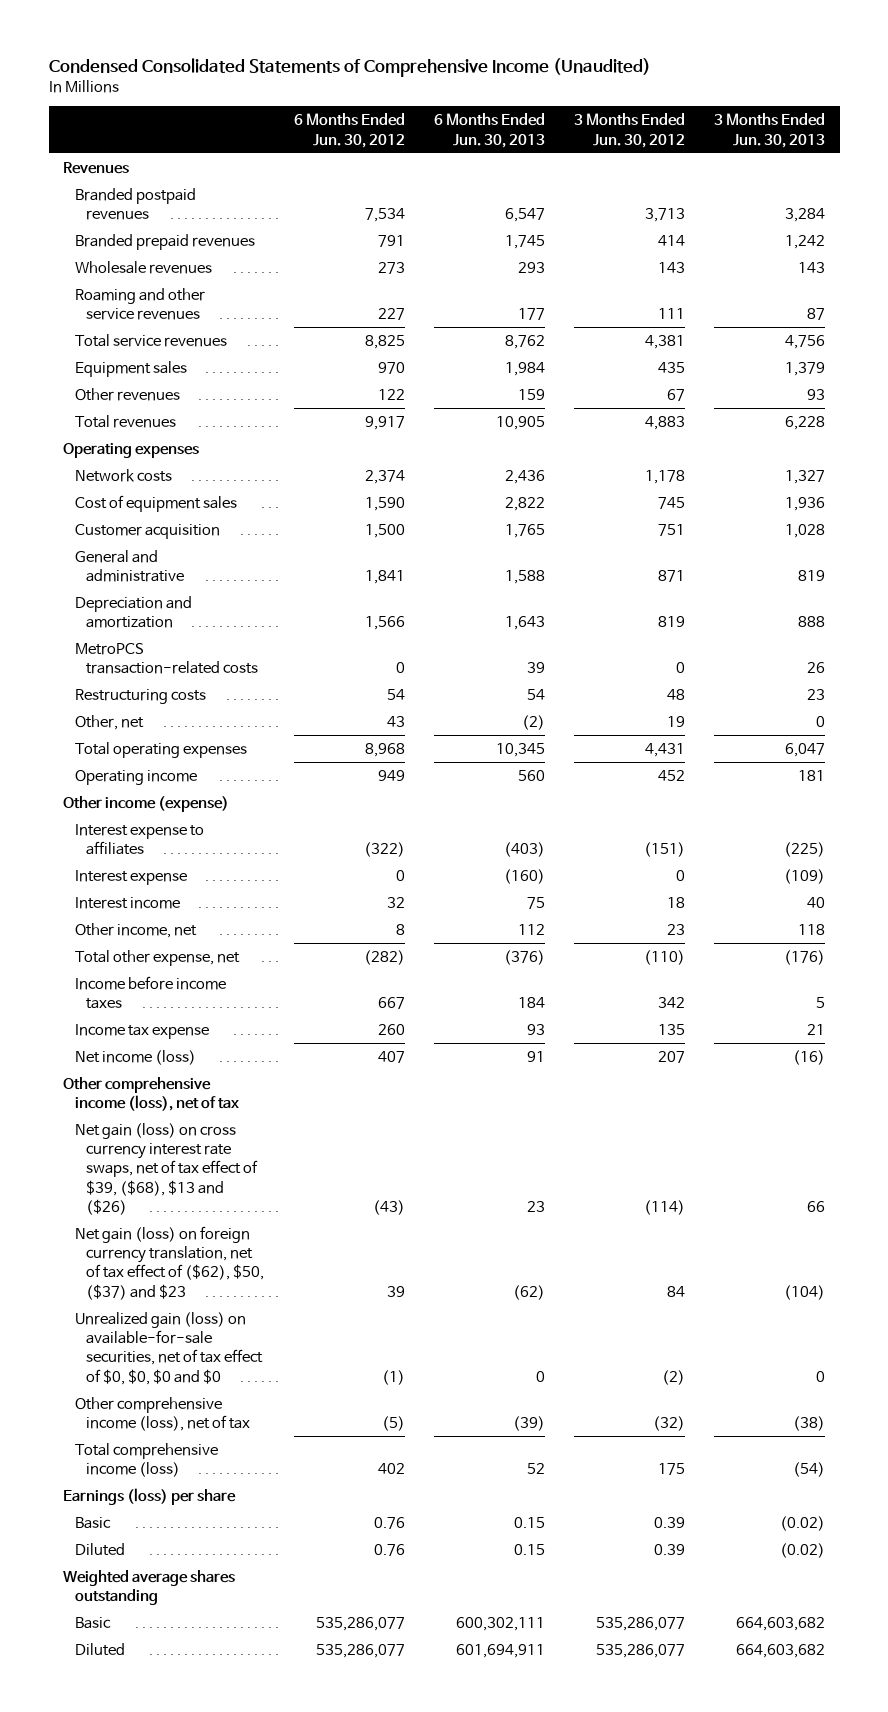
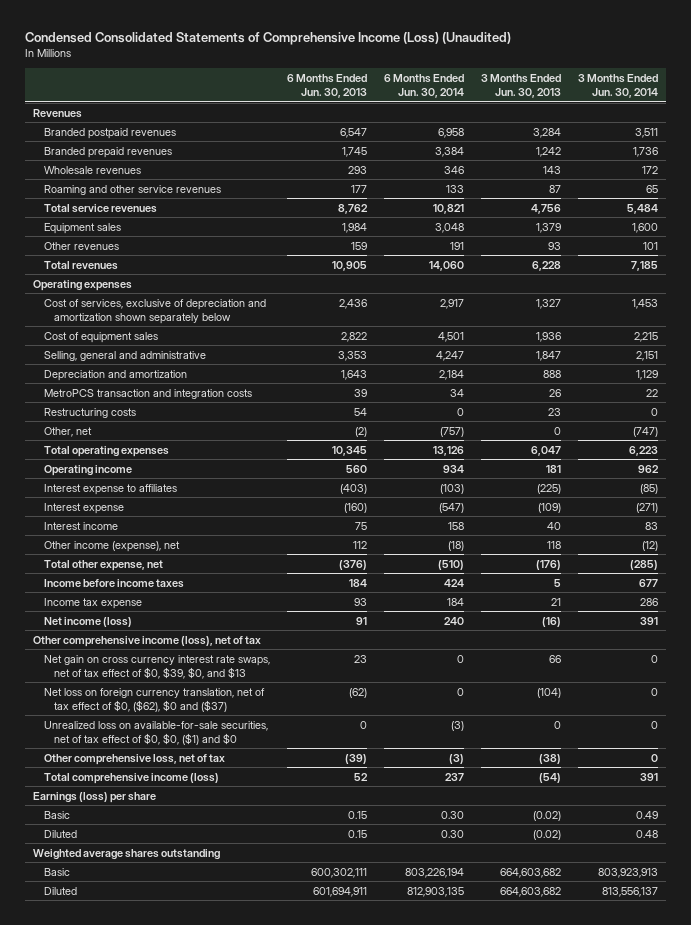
[48,57,651,77] Condensed Consolidated Statements of Comprehensive Income (Unaudited) -> [24,31,511,45] Condensed Consolidated Statements of Comprehensive Income (Loss) (Unaudited)
[293,113,405,148] 6 Months Ended Jun. 30, 2012 -> none
[573,113,685,148] 3 Months Ended Jun. 30, 2012 -> none
none -> [383,73,464,99] 6 Months Ended Jun. 30, 2014
none -> [577,73,658,99] 3 Months Ended Jun. 30, 2014
[74,468,172,482] Network costs -> [43,298,266,325] Cost of services, exclusive of depreciation and amortization shown separately below
[74,523,220,539] Customer acquisition -> none
[74,549,185,583] General and administrative -> [43,350,206,361] Selling, general and administrative
[504,570,545,585] 1,588 -> [337,350,367,361] 3,353
[798,570,826,582] 819 -> [535,350,561,361] 1,847
[74,642,259,675] MetroPCS transaction-related costs -> [43,388,252,399] MetroPCS transaction and integration costs
[63,795,230,812] Other income (expense) -> none
[74,922,197,938] Other income, net -> [43,540,180,552] Other income (expense), net
[74,1122,259,1215] Net gain (loss) on cross currency interest rate swaps, net of tax effect of $39, ($68), $13 and ($26) -> [43,654,270,680] Net gain on cross currency interest rate swaps, net of tax effect of $0, $39, $0, and $13
[74,1225,265,1300] Net gain (loss) on foreign currency translation, net of tax effect of ($62), $50, ($37) and $23 -> [43,687,265,713] Net loss on foreign currency translation, net of tax effect of $0, ($62), $0 and ($37)
[74,1311,264,1385] Unrealized gain (loss) on available-for-sale securities, net of tax effect of $0, $0, $0 and $0 -> [43,720,268,746] Unrealized loss on available-for-sale securities, net of tax effect of $0, $0, ($1) and $0
[74,1396,251,1432] Other comprehensive income (loss), net of tax -> [43,753,225,765] Other comprehensive loss, net of tax

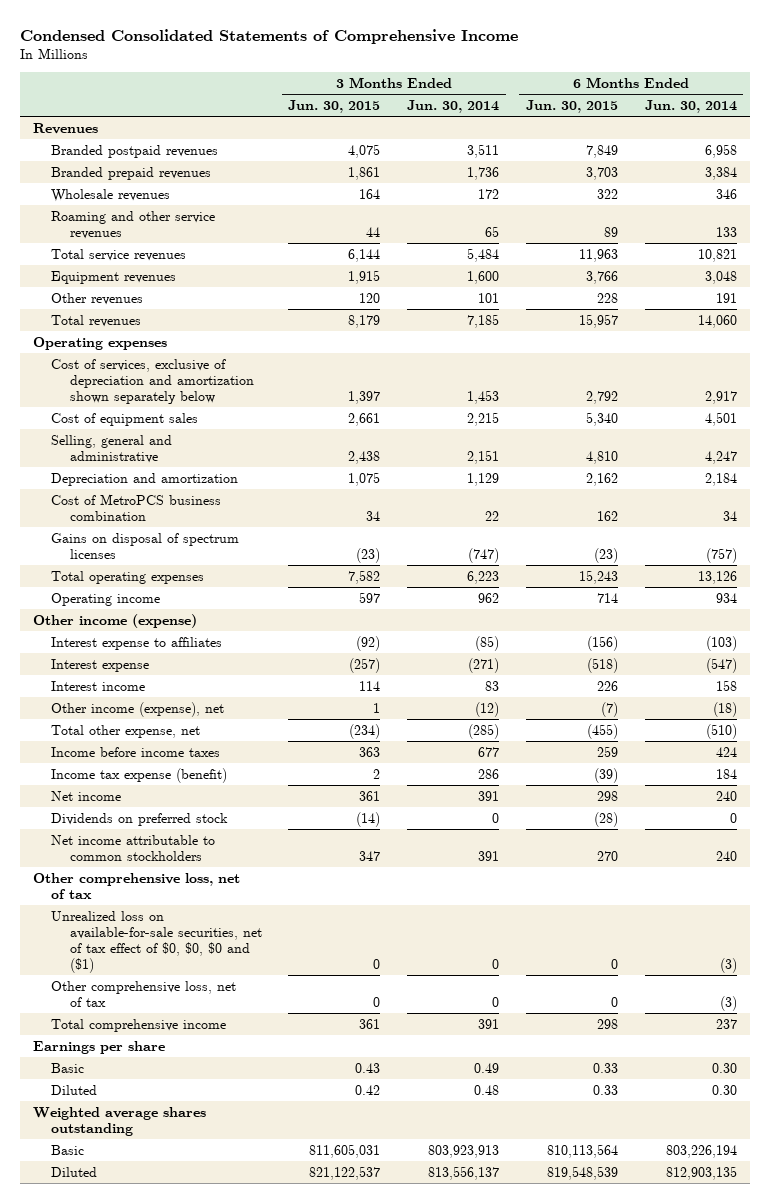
[24,31,511,45] Condensed Consolidated Statements of Comprehensive Income (Loss) (Unaudited) -> [19,28,518,44] Condensed Consolidated Statements of Comprehensive Income
[286,73,367,99] 6 Months Ended Jun. 30, 2013 -> none
[480,73,561,99] 3 Months Ended Jun. 30, 2013 -> none
none -> [288,99,381,113] Jun. 30, 2015
none -> [525,99,618,113] Jun. 30, 2015
[43,222,121,234] Equipment sales -> [51,270,177,284] Equipment revenues
[43,407,136,418] Restructuring costs -> none
[43,388,252,399] MetroPCS transaction and integration costs -> [51,493,222,521] Cost of MetroPCS business combination
[43,426,92,437] Other, net -> [51,532,240,559] Gains on disposal of spectrum licenses
none -> [33,613,198,628] Other income (expense)
[43,654,270,680] Net gain on cross currency interest rate swaps, net of tax effect of $0, $39, $0, and $13 -> none
[43,687,265,713] Net loss on foreign currency translation, net of tax effect of $0, ($62), $0 and ($37) -> none
[43,597,142,609] Income tax expense -> [51,767,228,783] Income tax expense (benefit)
[43,616,132,627] Net income (loss) -> [51,790,122,801] Net income
none -> [51,812,229,826] Dividends on preferred stock
none -> [51,834,216,861] Net income attributable to common stockholders
[33,635,262,647] Other comprehensive income (loss), net of tax -> [33,872,241,899] Other comprehensive loss, net of tax
[43,720,268,746] Unrealized loss on available-for-sale securities, net of tax effect of $0, $0, ($1) and $0 -> [51,910,262,973] Unrealized loss on available-for-sale securities, net of tax effect of $0, $0, $0 and ($1)
[43,772,219,784] Total comprehensive income (loss) -> [51,1018,227,1032] Total comprehensive income
[33,791,157,803] Earnings (loss) per share -> [33,1040,166,1054] Earnings per share

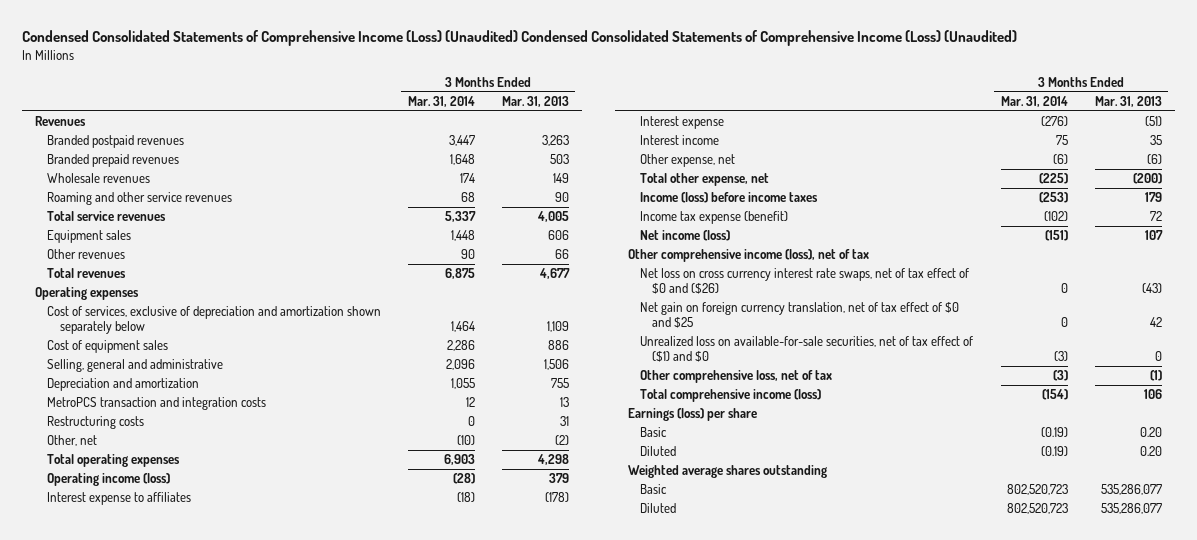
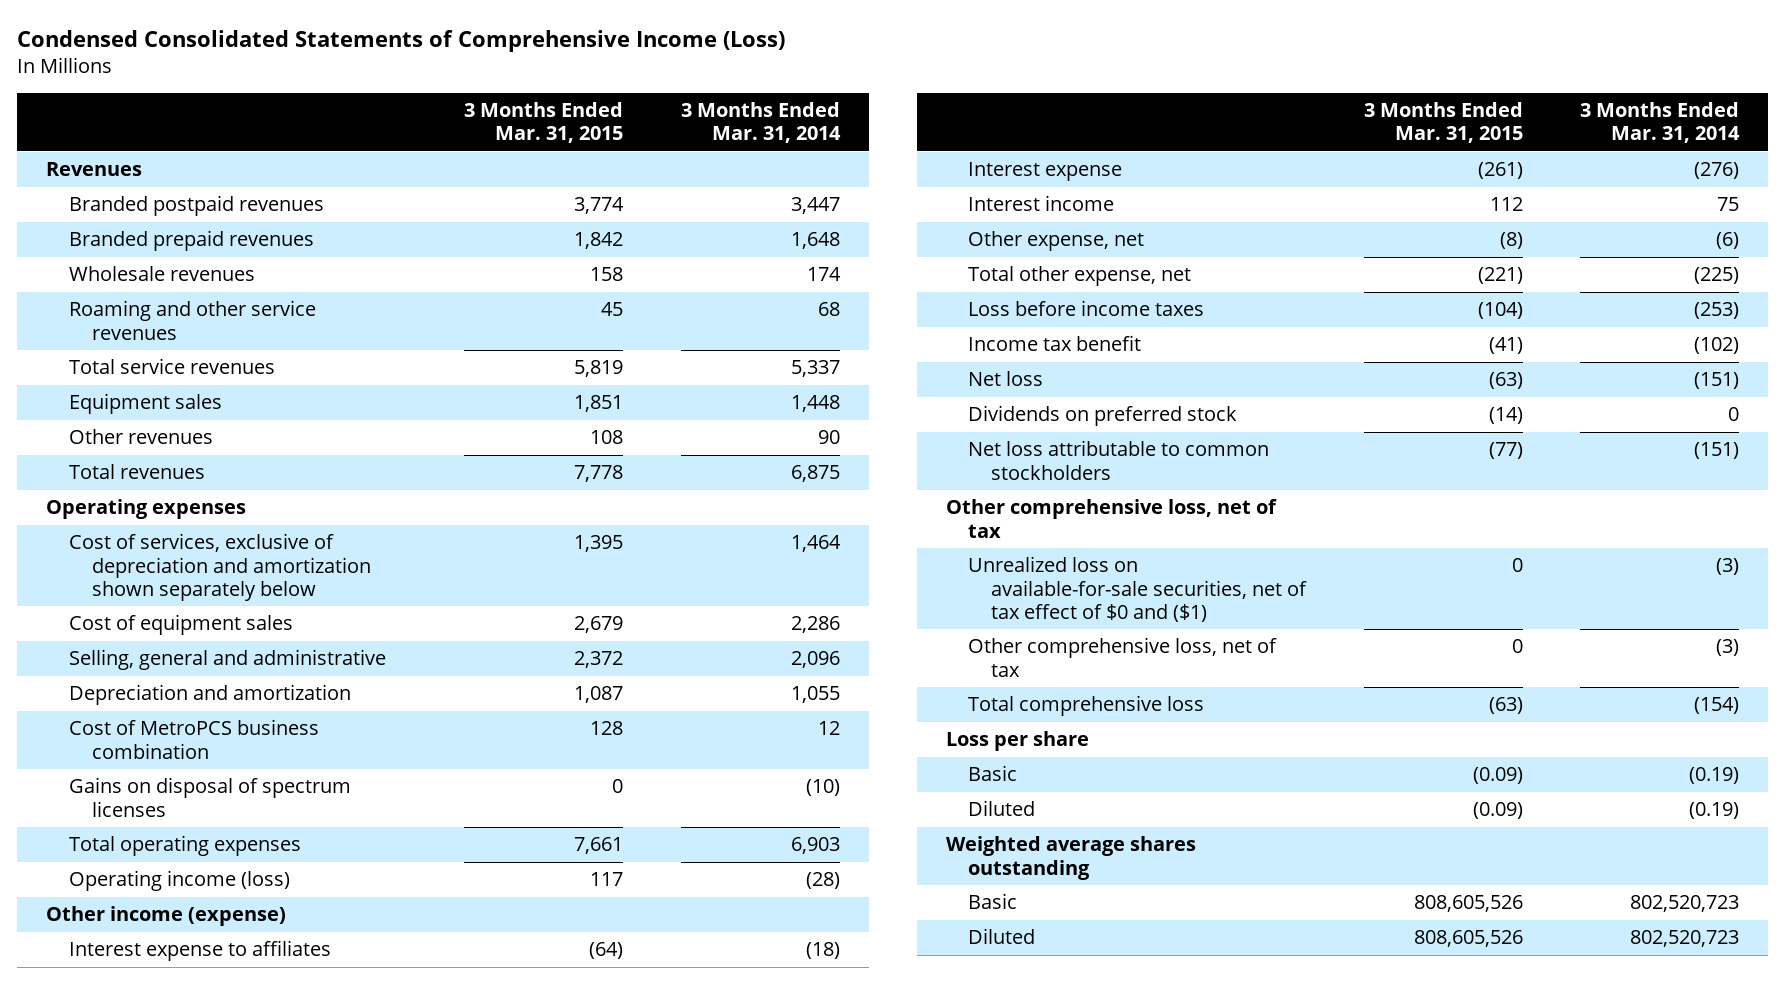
[21,30,1017,47] Condensed Consolidated Statements of Comprehensive Income (Loss) (Unaudited) Condensed Consolidated Statements of Comprehensive Income (Loss) (Unaudited) -> [17,30,786,53] Condensed Consolidated Statements of Comprehensive Income (Loss)
[501,95,569,107] Mar. 31, 2013 -> none
none -> [464,102,624,144] 3 Months Ended Mar. 31, 2015
[47,416,145,430] Restructuring costs -> none
[47,435,98,447] Other, net -> none
[47,397,267,411] MetroPCS transaction and integration costs -> [68,719,319,759] Cost of MetroPCS business combination
none -> [68,777,351,817] Gains on disposal of spectrum licenses
none -> [46,906,287,927] Other income (expense)
[640,268,970,295] Net loss on cross currency interest rate swaps, net of tax effect of $0 and ($26) -> none
[640,302,960,329] Net gain on foreign currency translation, net of tax effect of $0 and $25 -> none
[640,192,819,204] Income (loss) before income taxes -> [968,300,1205,317] Loss before income taxes
[640,211,789,225] Income tax expense (benefit) -> [968,335,1142,352] Income tax benefit
[640,230,731,242] Net income (loss) -> [968,371,1044,387] Net loss
none -> [968,405,1238,427] Dividends on preferred stock
none -> [968,440,1270,480] Net loss attributable to common stockholders
[627,249,869,263] Other comprehensive income (loss), net of tax -> [945,499,1277,538] Other comprehensive loss, net of tax
[640,336,974,363] Unrealized loss on available-for-sale securities, net of tax effect of ($1) and $0 -> [968,556,1308,622] Unrealized loss on available-for-sale securities, net of tax effect of $0 and ($1)
[640,389,822,403] Total comprehensive income (loss) -> [968,695,1205,717] Total comprehensive loss
[627,408,757,422] Earnings (loss) per share -> [945,731,1089,752] Loss per share

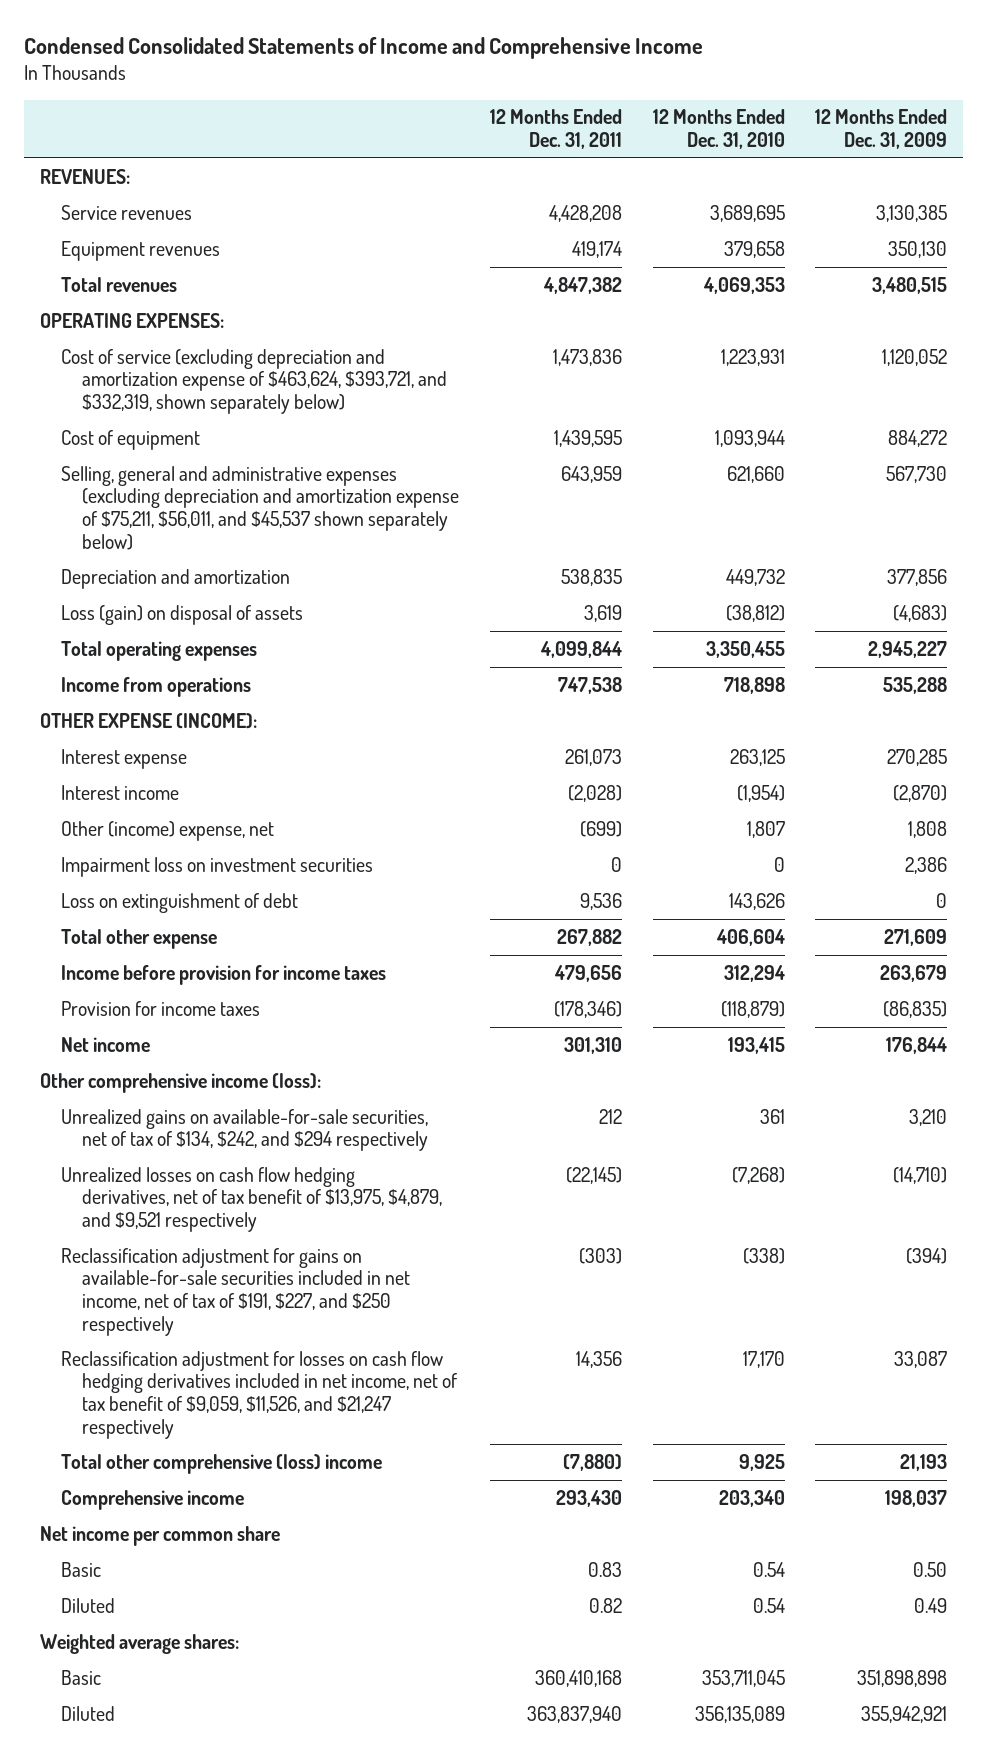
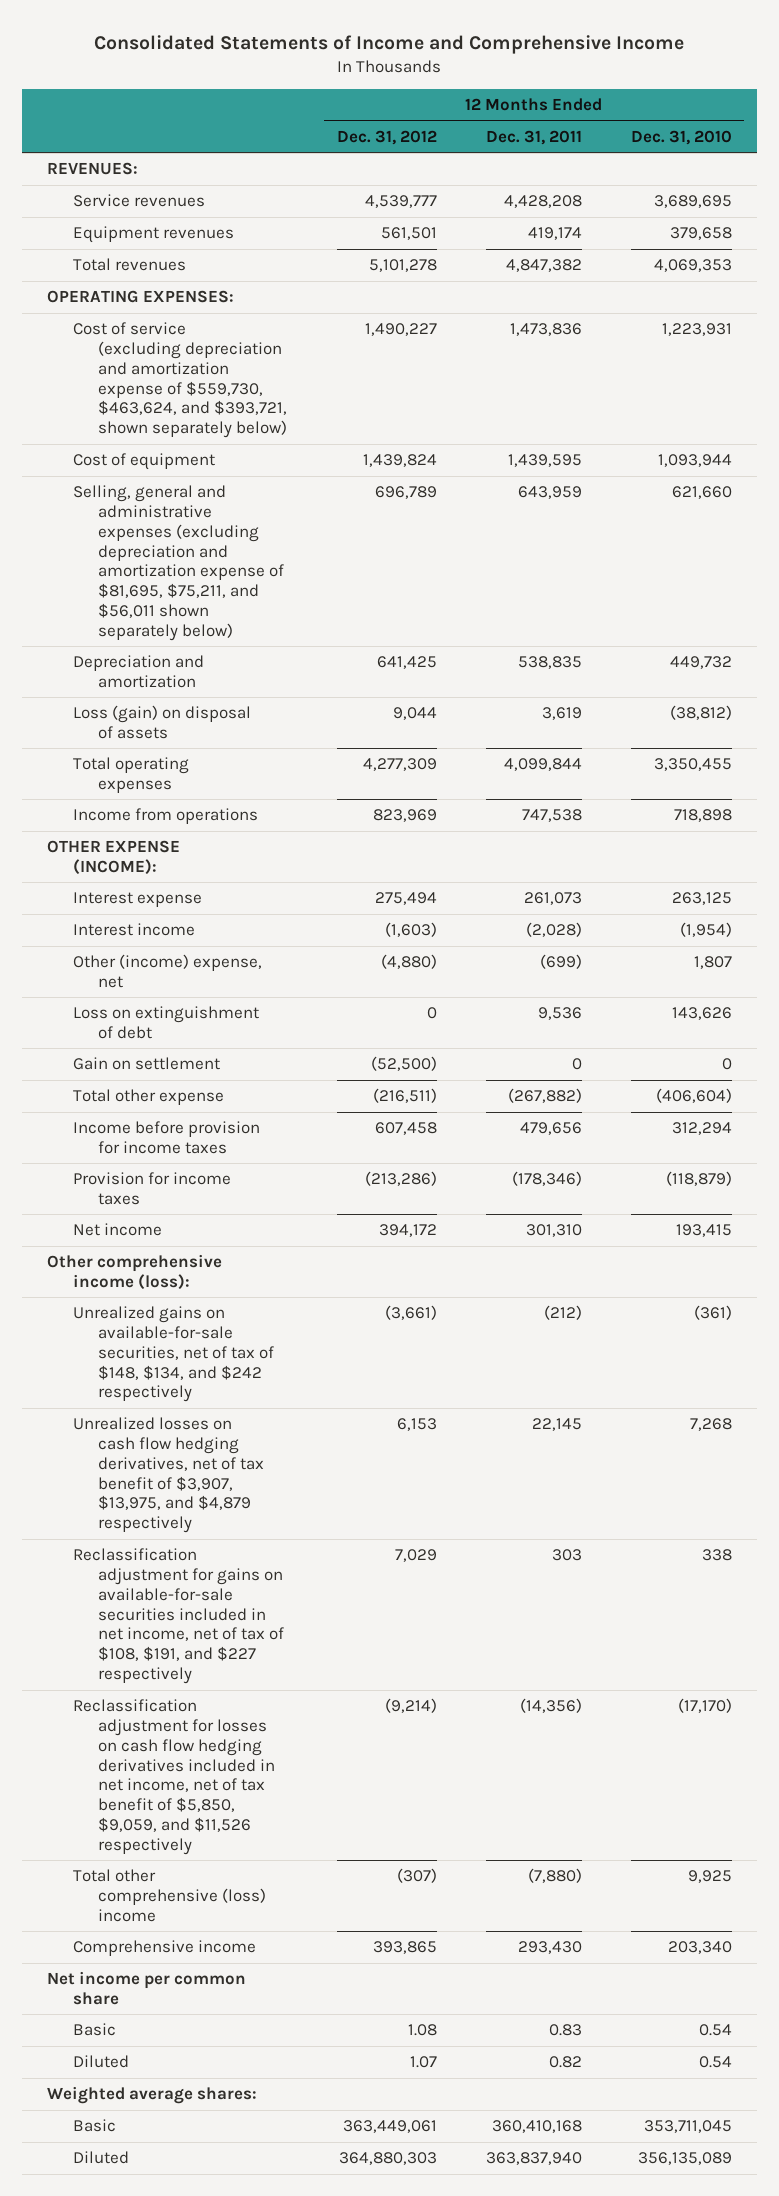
[24,37,704,60] Condensed Consolidated Statements of Income and Comprehensive Income -> [94,34,685,54] Consolidated Statements of Income and Comprehensive Income
[815,109,948,150] 12 Months Ended Dec. 31, 2009 -> none
none -> [336,129,437,145] Dec. 31, 2012
[60,348,447,414] Cost of service (excluding depreciation and amortization expense of $463,624, $393,721, and $332,319, shown separately below) -> [72,322,288,439] Cost of service (excluding depreciation and amortization expense of $559,730, $463,624, and $393,721, shown separately below)
[60,465,459,550] Selling, general and administrative expenses (excluding depreciation and amortization expense of $75,211, $56,011, and $45,537 shown separately below) -> [72,485,285,641] Selling, general and administrative expenses (excluding depreciation and amortization expense of $81,695, $75,211, and $56,011 shown separately below)
[60,856,373,877] Impairment loss on investment securities -> none
none -> [72,1057,220,1071] Gain on settlement
[556,928,622,946] 267,882 -> [507,1088,582,1104] (267,882)
[715,928,785,946] 406,604 -> [656,1088,733,1104] (406,604)
[60,1108,428,1152] Unrealized gains on available-for-sale securities, net of tax of $134, $242, and $294 respectively -> [72,1306,275,1403] Unrealized gains on available-for-sale securities, net of tax of $148, $134, and $242 respectively
[598,1108,622,1124] 212 -> [543,1305,582,1321] (212)
[759,1108,785,1124] 361 -> [694,1305,733,1321] (361)
[60,1166,442,1232] Unrealized losses on cash flow hedging derivatives, net of tax benefit of $13,975, $4,879, and $9,521 respectively -> [72,1417,265,1534] Unrealized losses on cash flow hedging derivatives, net of tax benefit of $3,907, $13,975, and $4,879 respectively
[565,1166,622,1184] (22,145) -> [531,1418,582,1432] 22,145
[731,1166,785,1184] (7,268) -> [690,1418,733,1432] 7,268
[60,1247,410,1336] Reclassification adjustment for gains on available-for-sale securities included in net income, net of tax of $191, $227, and $250 respectively -> [72,1548,285,1685] Reclassification adjustment for gains on available-for-sale securities included in net income, net of tax of $108, $191, and $227 respectively
[578,1247,622,1264] (303) -> [551,1549,582,1562] 303
[742,1247,785,1264] (338) -> [702,1549,733,1562] 338
[60,1350,457,1439] Reclassification adjustment for losses on cash flow hedging derivatives included in net income, net of tax benefit of $9,059, $11,526, and $21,247 respectively -> [72,1699,276,1855] Reclassification adjustment for losses on cash flow hedging derivatives included in net income, net of tax benefit of $5,850, $9,059, and $11,526 respectively
[575,1350,622,1368] 14,356 -> [519,1698,582,1714] (14,356)
[742,1350,785,1368] 17,170 -> [678,1698,733,1714] (17,170)

